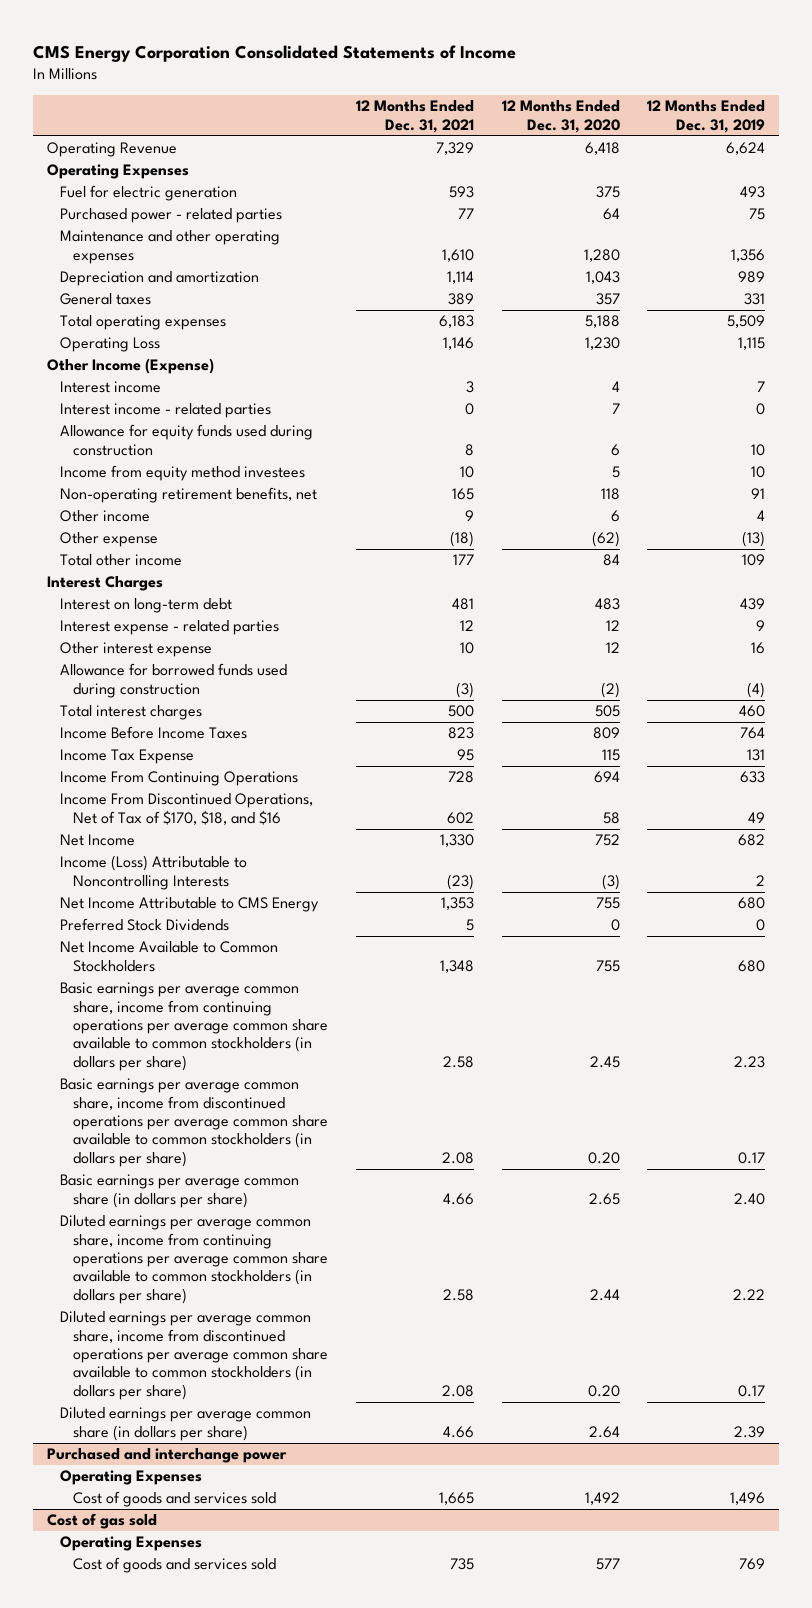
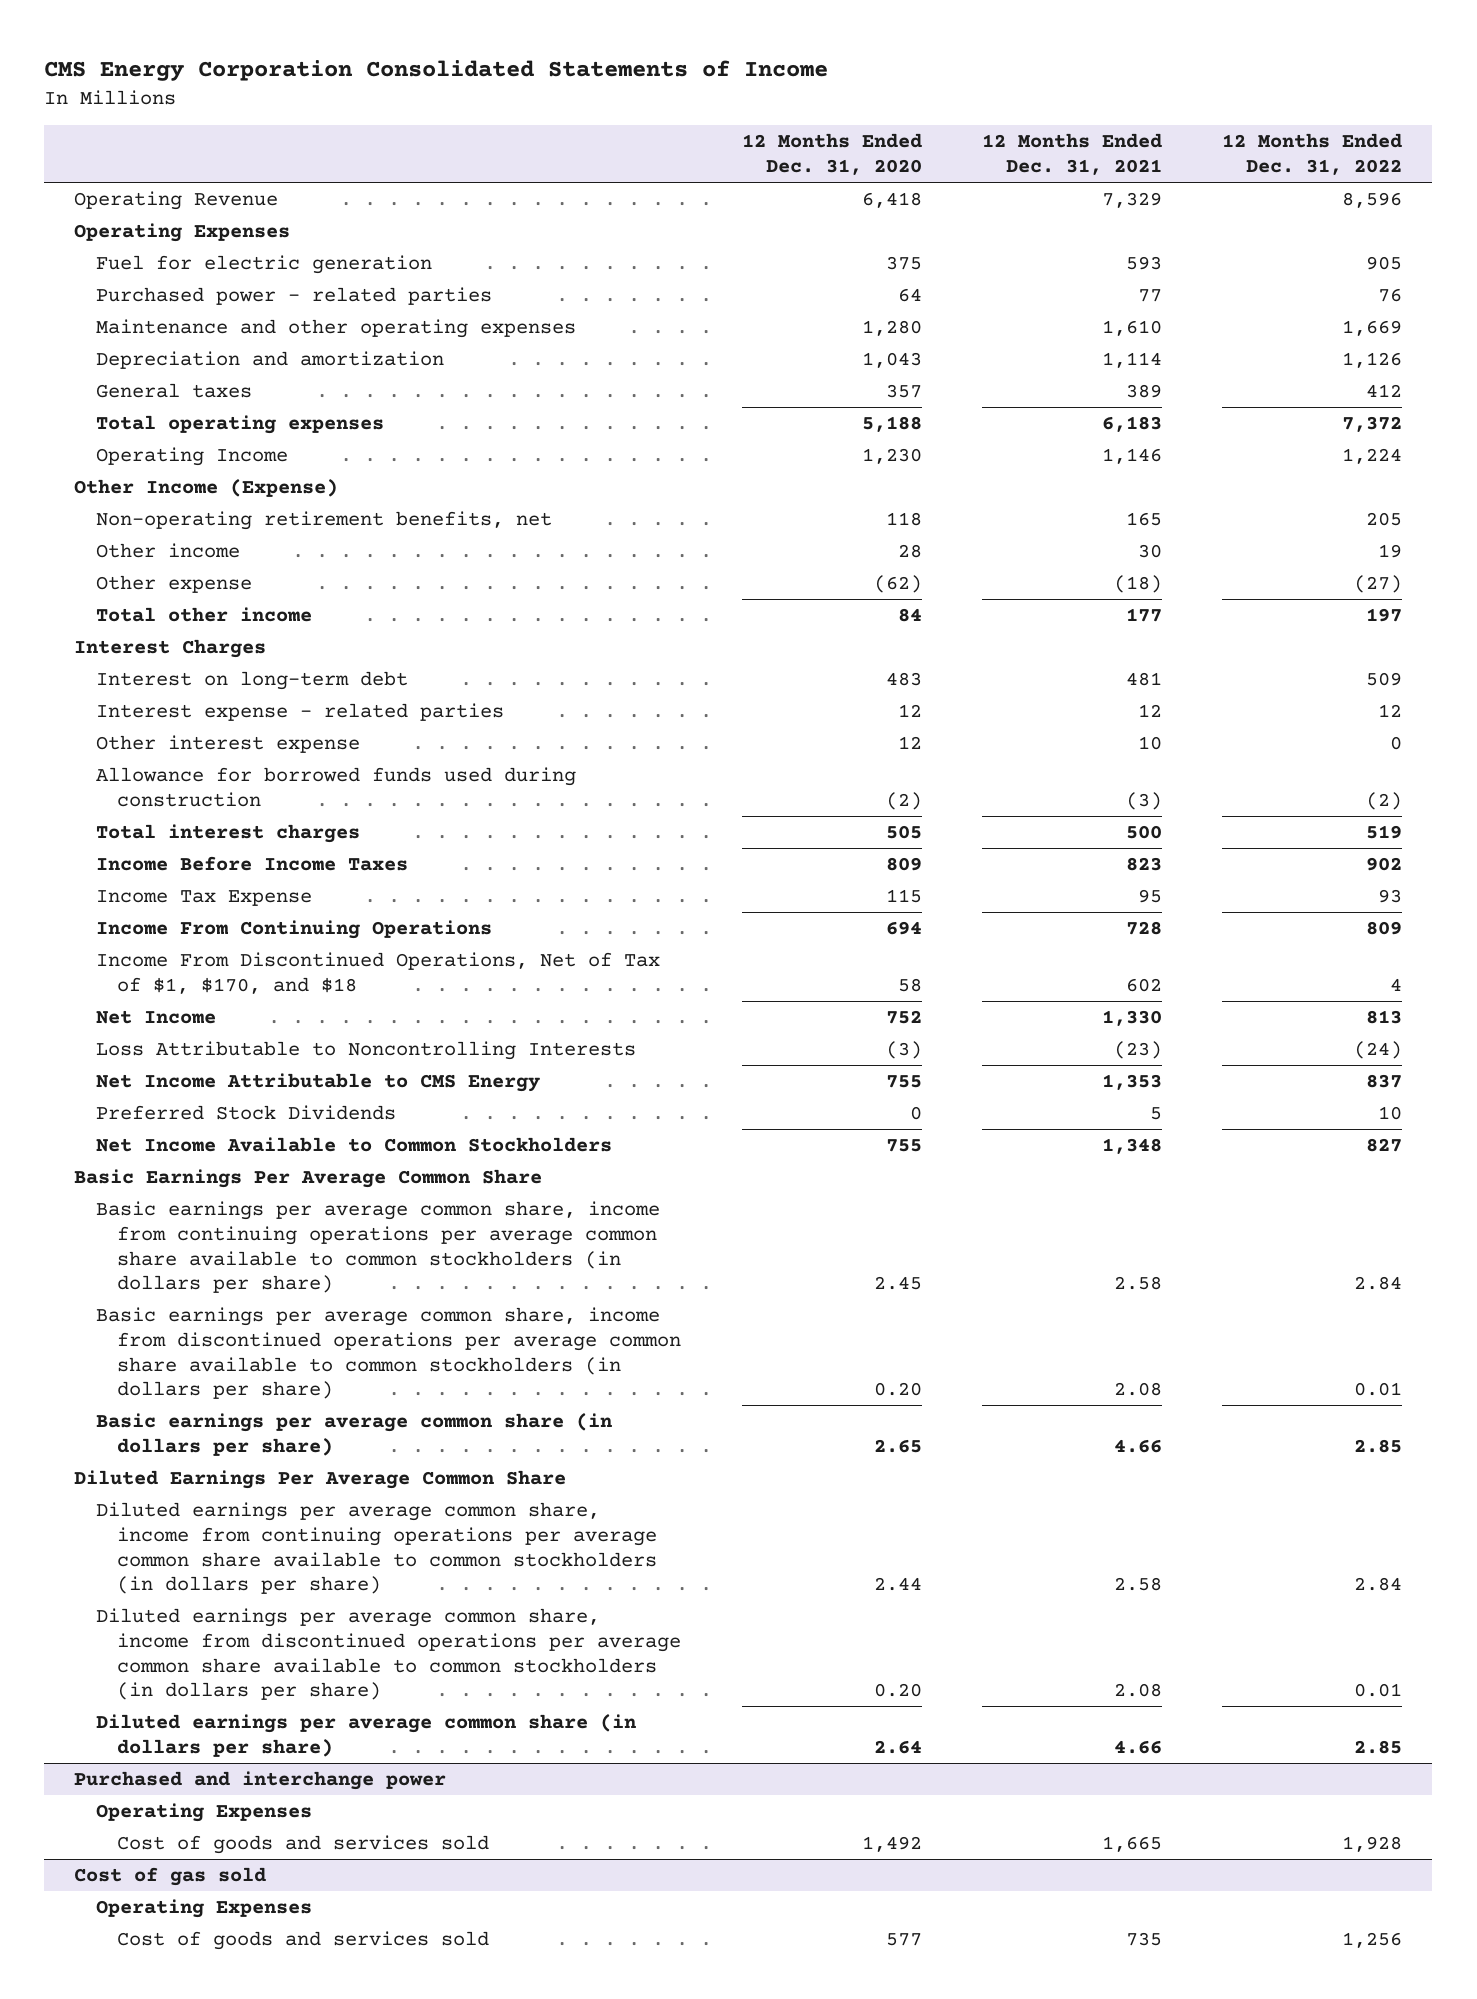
[647,100,766,133] 12 Months Ended Dec. 31, 2019 -> none
none -> [1222,133,1403,176] 12 Months Ended Dec. 31, 2022
[60,337,161,353] Operating Loss -> [95,447,288,467] Operating Income
[60,381,162,394] Interest income -> none
[60,403,272,419] Interest income - related parties -> none
[60,424,314,456] Allowance for equity funds used during construction -> none
[60,465,306,482] Income from equity method investees -> none
[464,510,474,522] 9 -> [1137,544,1162,559] 30
[610,510,620,523] 6 -> [897,544,922,559] 28
[60,793,314,825] Income From Discontinued Operations, Net of Tax of $170, $18, and $16 -> [95,952,660,994] Income From Discontinued Operations, Net of Tax of $1, $170, and $18
[60,855,248,890] Income (Loss) Attributable to Noncontrolling Interests -> [95,1041,636,1061] Loss Attributable to Noncontrolling Interests
none -> [74,1169,543,1189] Basic Earnings Per Average Common Share
none -> [74,1470,567,1490] Diluted Earnings Per Average Common Share

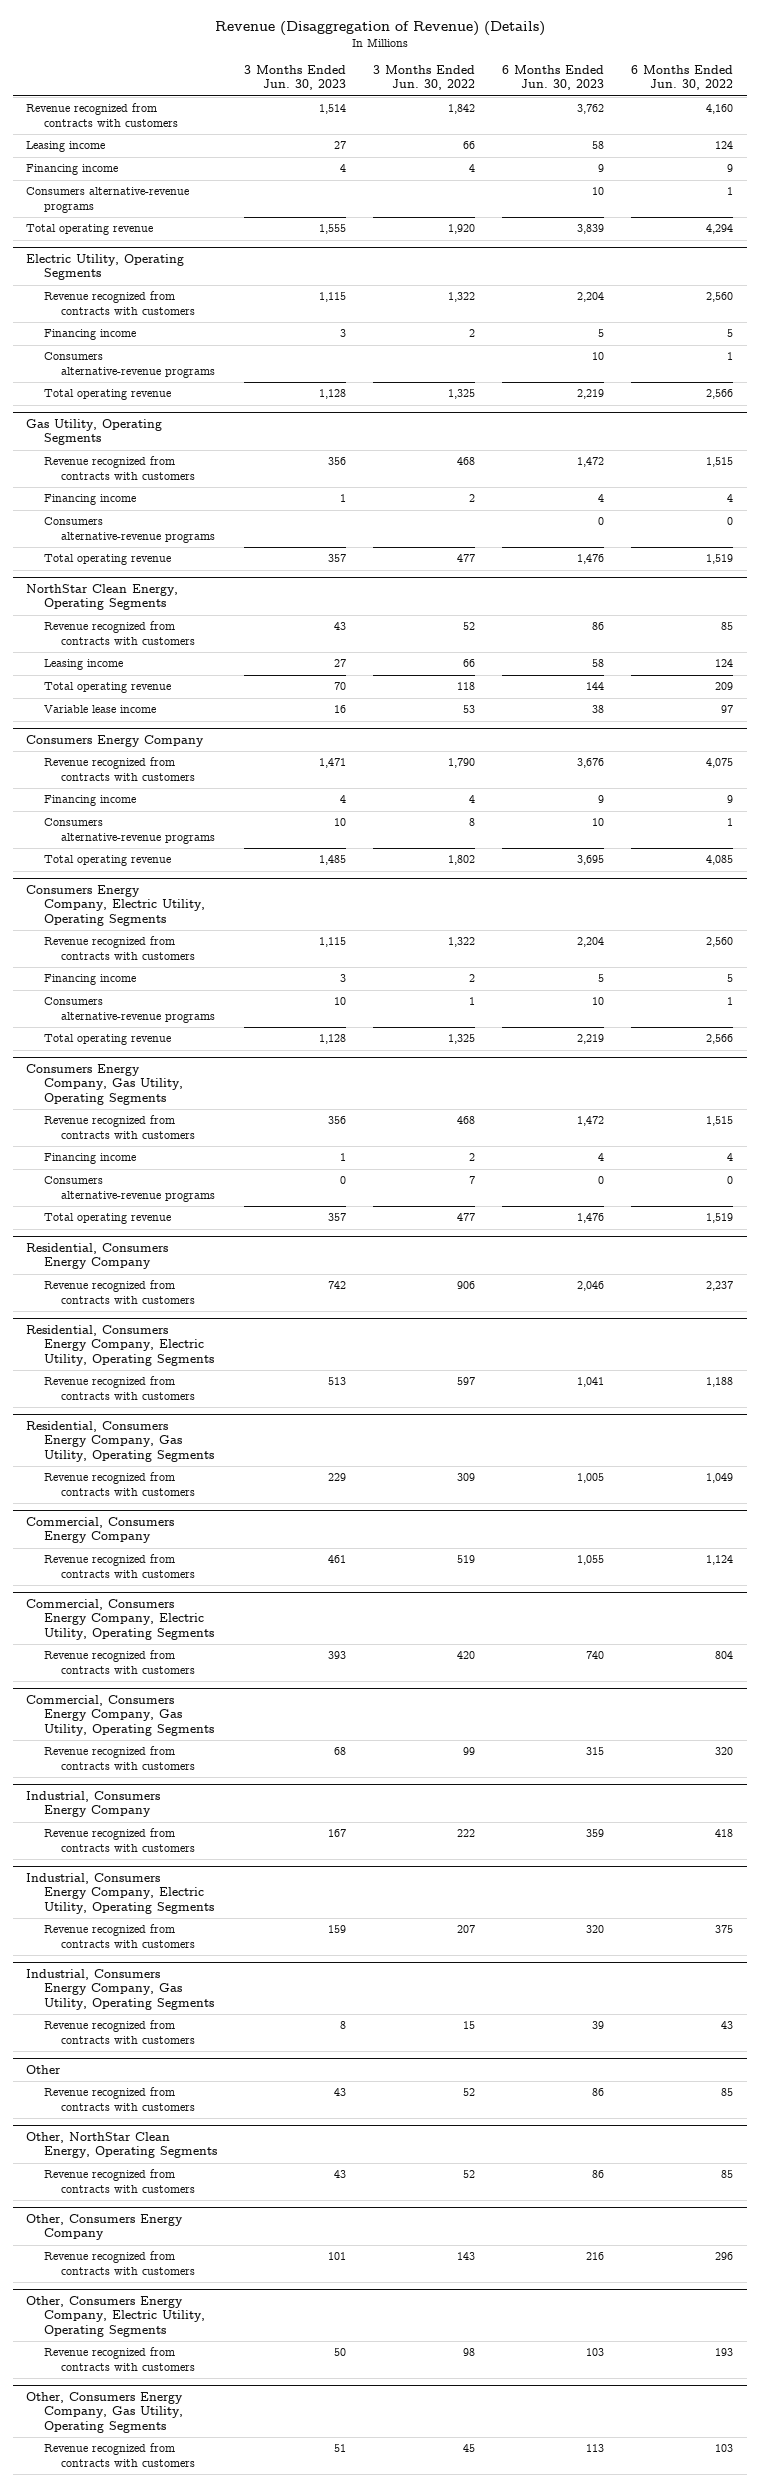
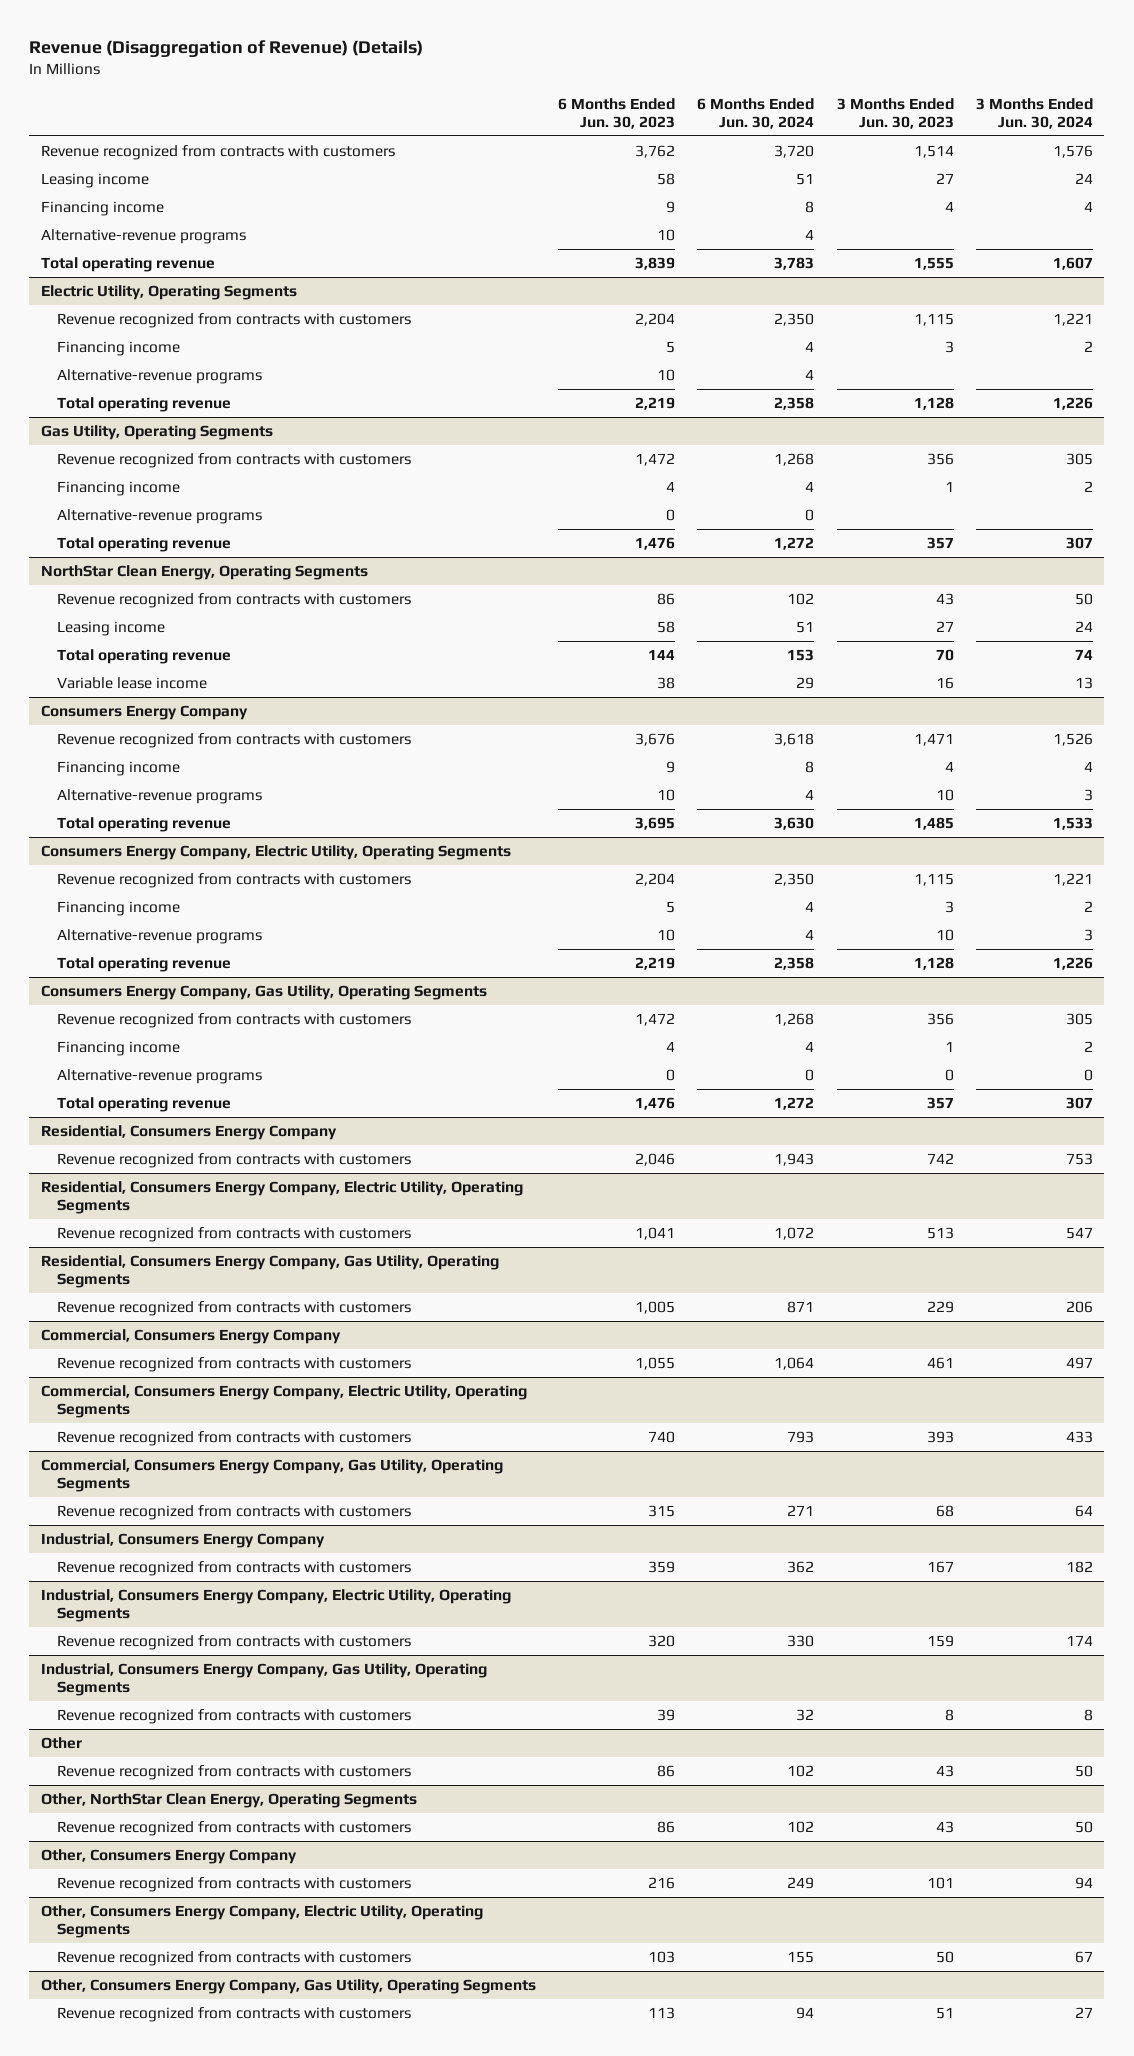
[373,64,476,91] 3 Months Ended Jun. 30, 2022 -> none
[631,64,734,91] 6 Months Ended Jun. 30, 2022 -> none
none -> [697,97,815,129] 6 Months Ended Jun. 30, 2024
none -> [976,97,1094,129] 3 Months Ended Jun. 30, 2024
[26,187,190,214] Consumers alternative-revenue programs -> [40,228,246,244] Alternative-revenue programs
[43,352,216,379] Consumers alternative-revenue programs -> [57,368,263,384] Alternative-revenue programs
[43,517,216,544] Consumers alternative-revenue programs -> [57,508,263,524] Alternative-revenue programs
[43,818,216,845] Consumers alternative-revenue programs -> [57,788,263,804] Alternative-revenue programs
[43,997,216,1024] Consumers alternative-revenue programs -> [57,928,263,944] Alternative-revenue programs
[43,1176,216,1203] Consumers alternative-revenue programs -> [57,1068,263,1084] Alternative-revenue programs

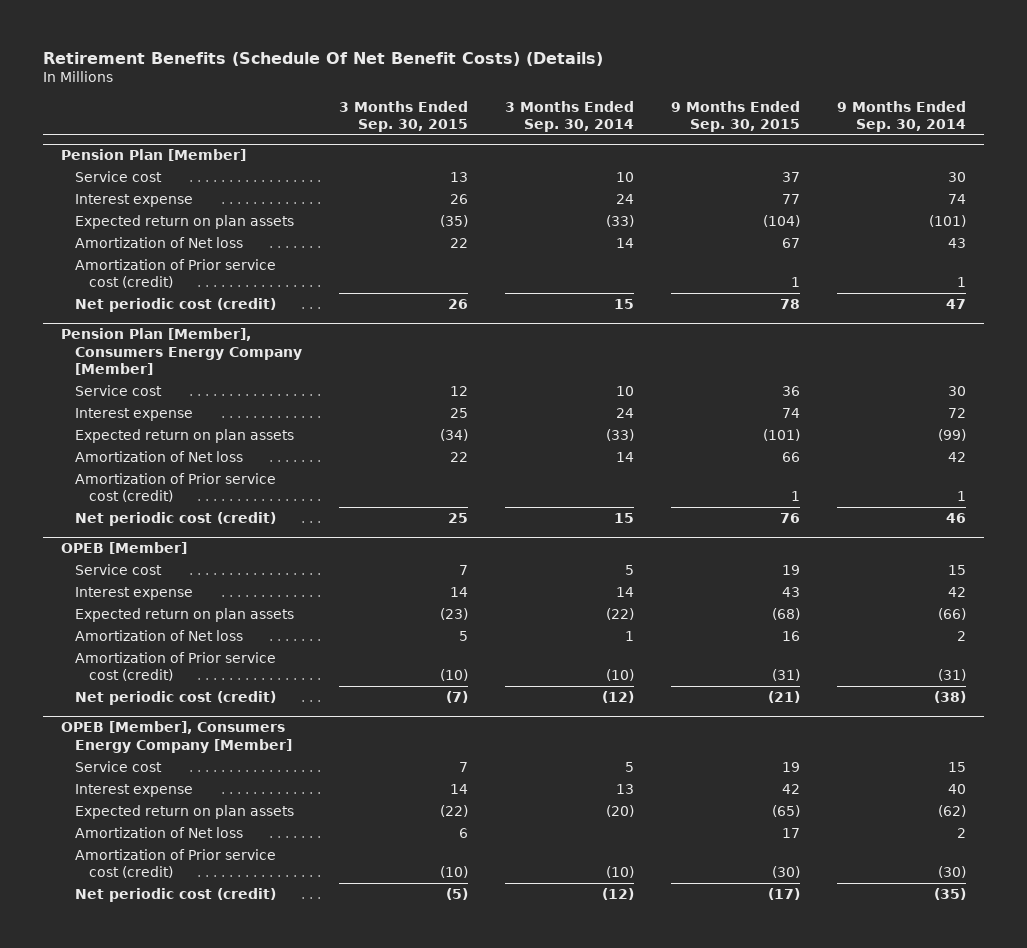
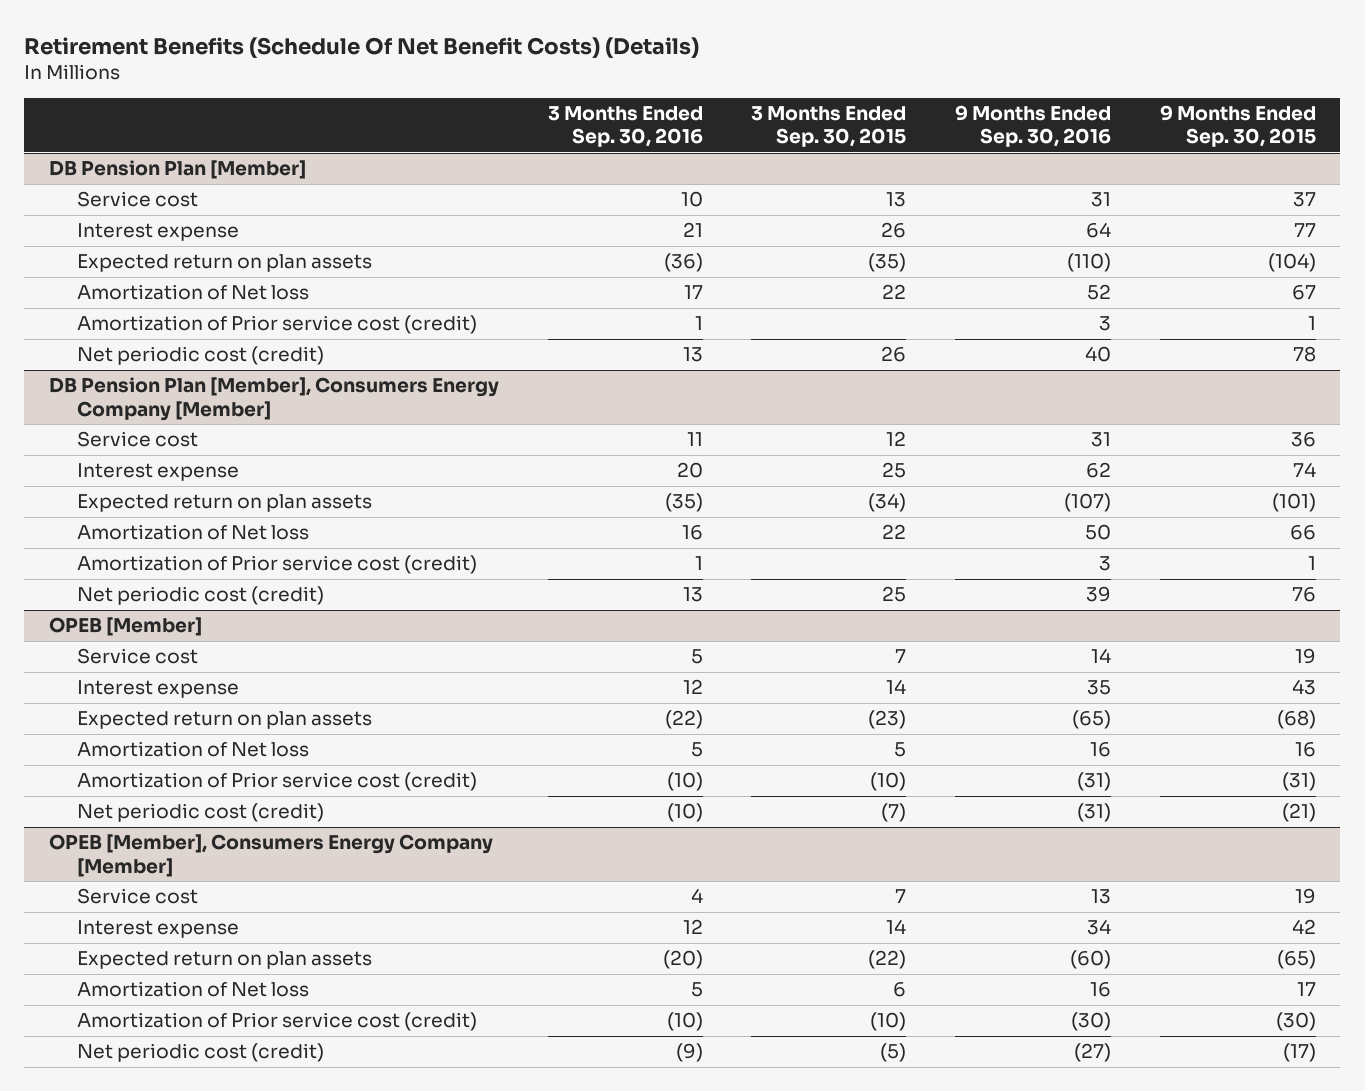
[505,100,635,132] 3 Months Ended Sep. 30, 2014 -> none
[836,100,966,132] 9 Months Ended Sep. 30, 2014 -> none
none -> [547,105,703,148] 3 Months Ended Sep. 30, 2016
none -> [955,104,1112,148] 9 Months Ended Sep. 30, 2016
[61,149,247,162] Pension Plan [Member] -> [48,160,306,180] DB Pension Plan [Member]
[61,328,303,375] Pension Plan [Member], Consumers Energy Company [Member] -> [48,377,499,421] DB Pension Plan [Member], Consumers Energy Company [Member]

